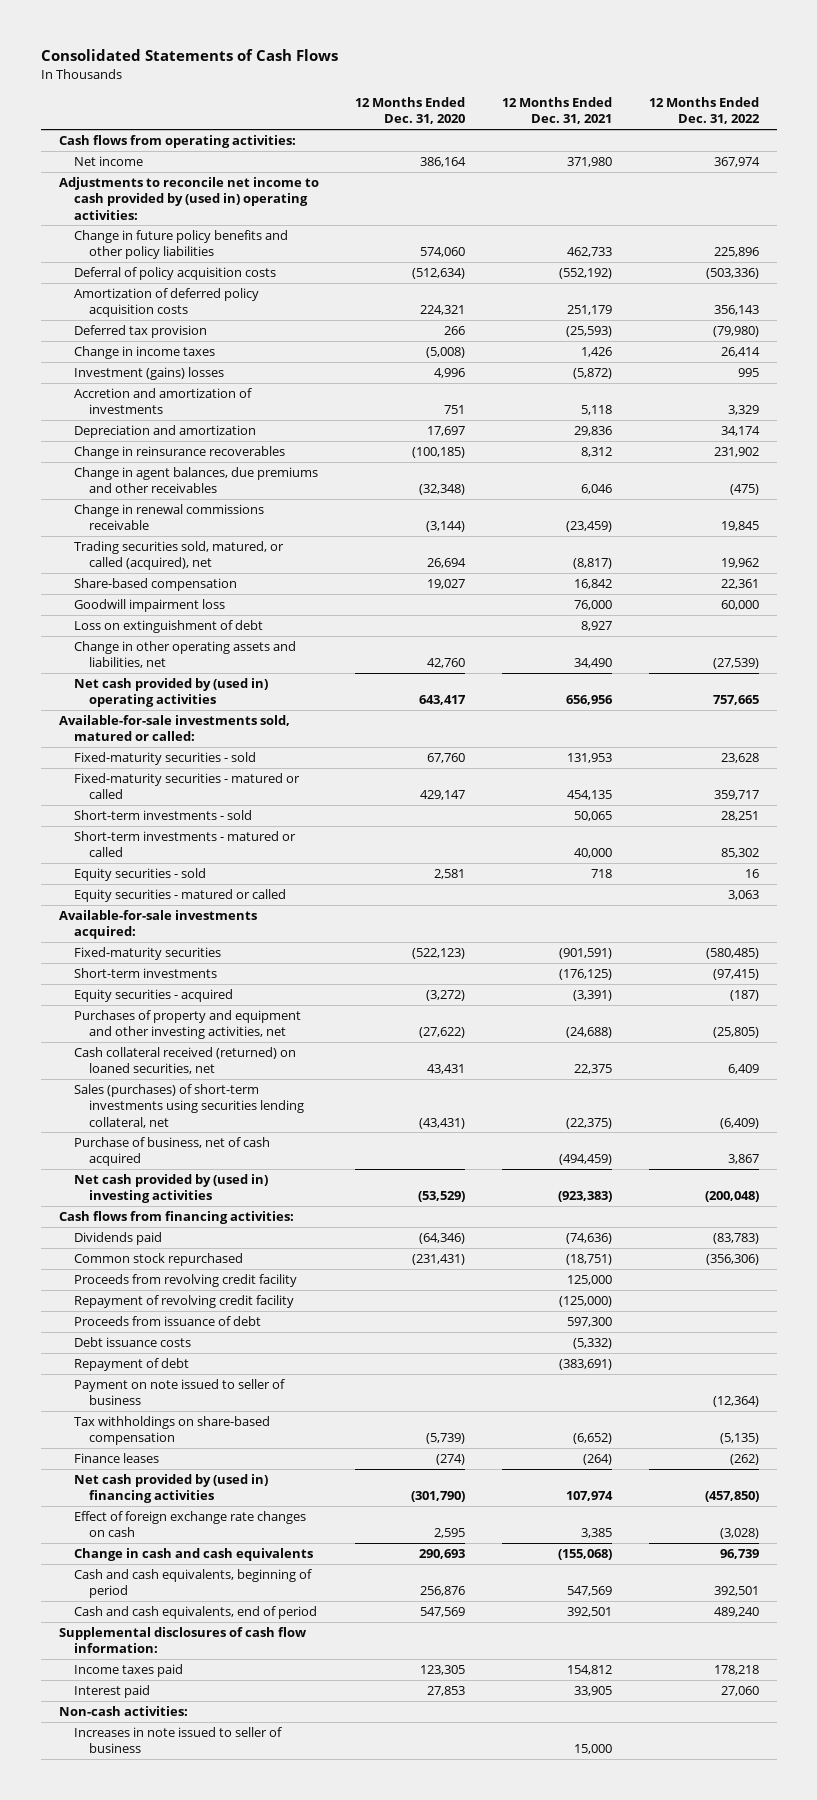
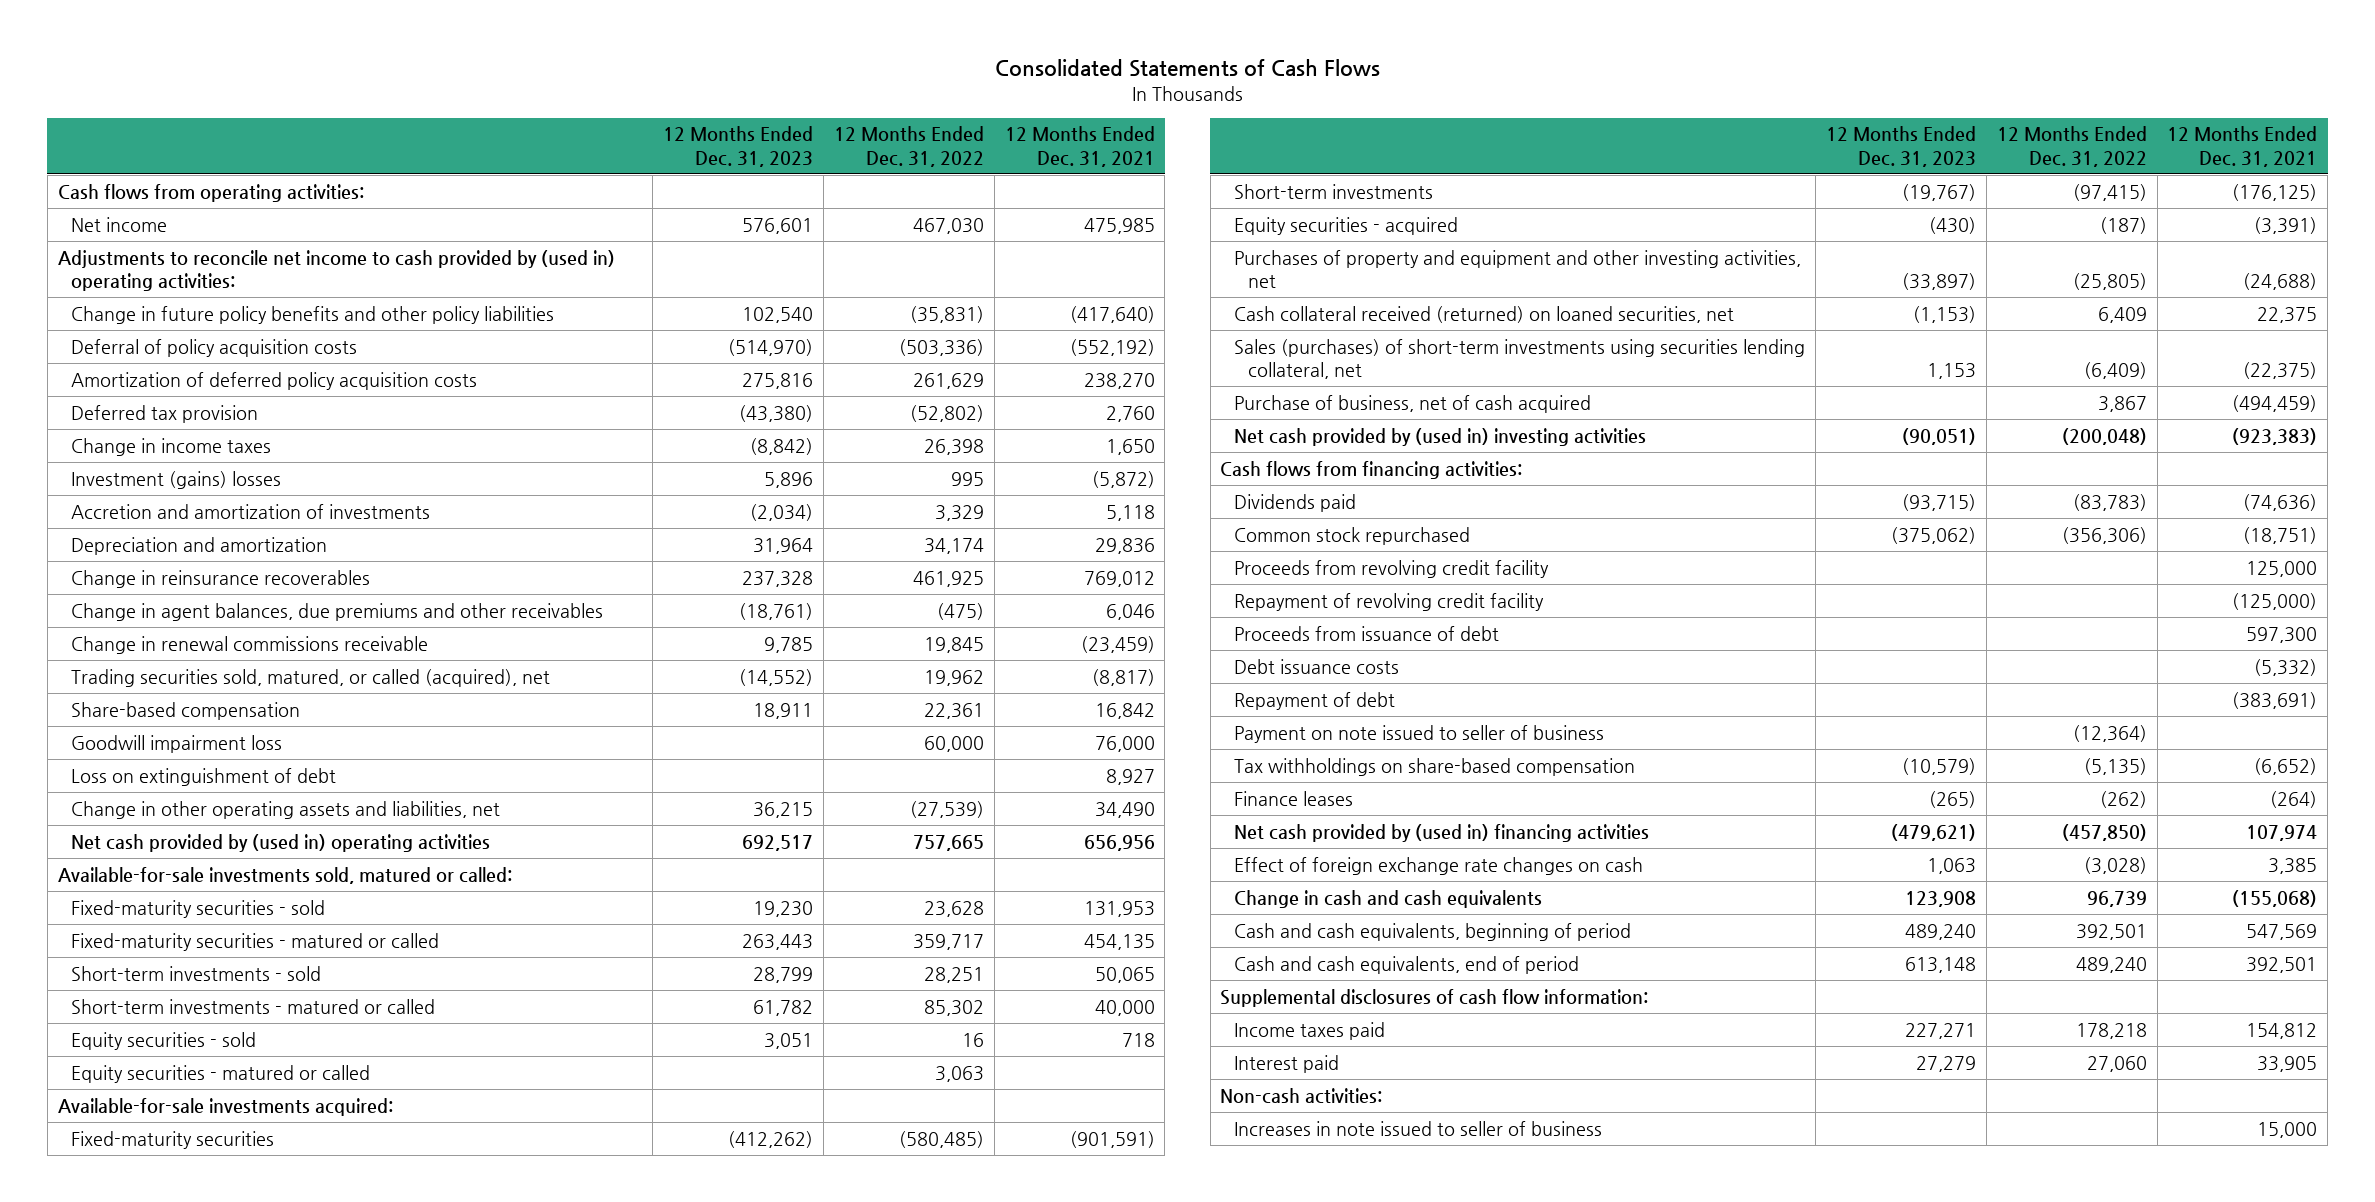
[355,96,466,125] 12 Months Ended Dec. 31, 2020 -> none
none -> [663,126,814,167] 12 Months Ended Dec. 31, 2023
[567,157,613,168] 371,980 -> [1083,217,1155,234] 475,985
[713,157,760,168] 367,974 -> [912,217,984,234] 467,030
[567,247,613,258] 462,733 -> [1069,305,1155,323] (417,640)
[713,247,759,258] 225,896 -> [909,305,984,323] (35,831)
[567,305,613,316] 251,179 -> [1083,372,1155,389] 238,270
[713,305,759,316] 356,143 -> [912,372,984,389] 261,629
[566,326,613,338] (25,593) -> [1105,405,1155,422] 2,760
[712,326,759,338] (79,980) -> [909,404,984,422] (52,802)
[581,347,613,358] 1,426 -> [1105,438,1155,455] 1,650
[720,347,760,358] 26,414 -> [923,438,984,455] 26,398
[581,447,613,458] 8,312 -> [1083,570,1155,587] 769,012
[713,447,759,458] 231,902 -> [912,570,984,587] 461,925

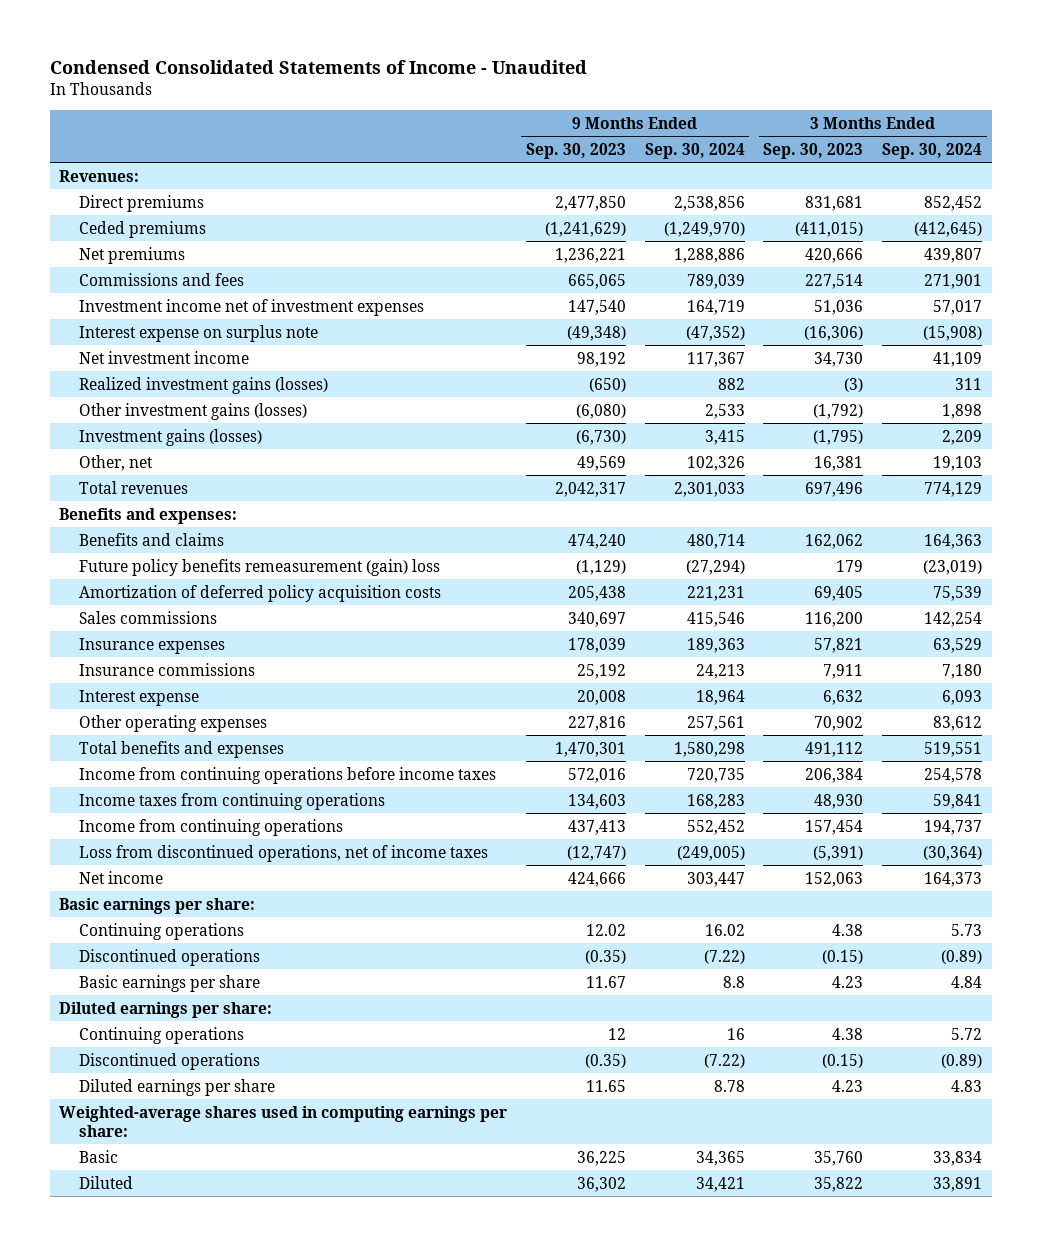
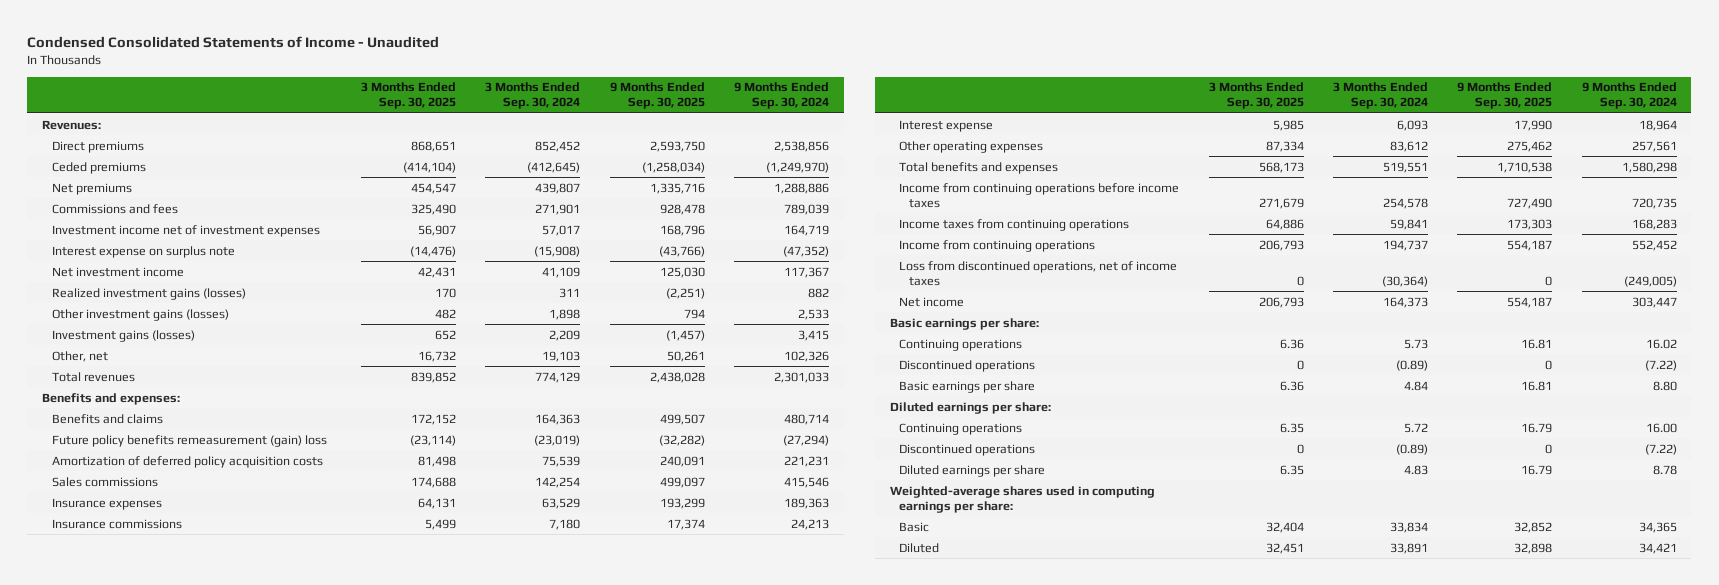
[525,142,626,159] Sep. 30, 2023 -> none
[763,142,864,159] Sep. 30, 2023 -> none
none -> [360,82,456,110] 3 Months Ended Sep. 30, 2025
none -> [609,82,705,110] 9 Months Ended Sep. 30, 2025
[722,975,745,988] 8.8 -> [1652,380,1677,391] 8.80
[726,1027,745,1040] 16 -> [1645,422,1677,433] 16.00

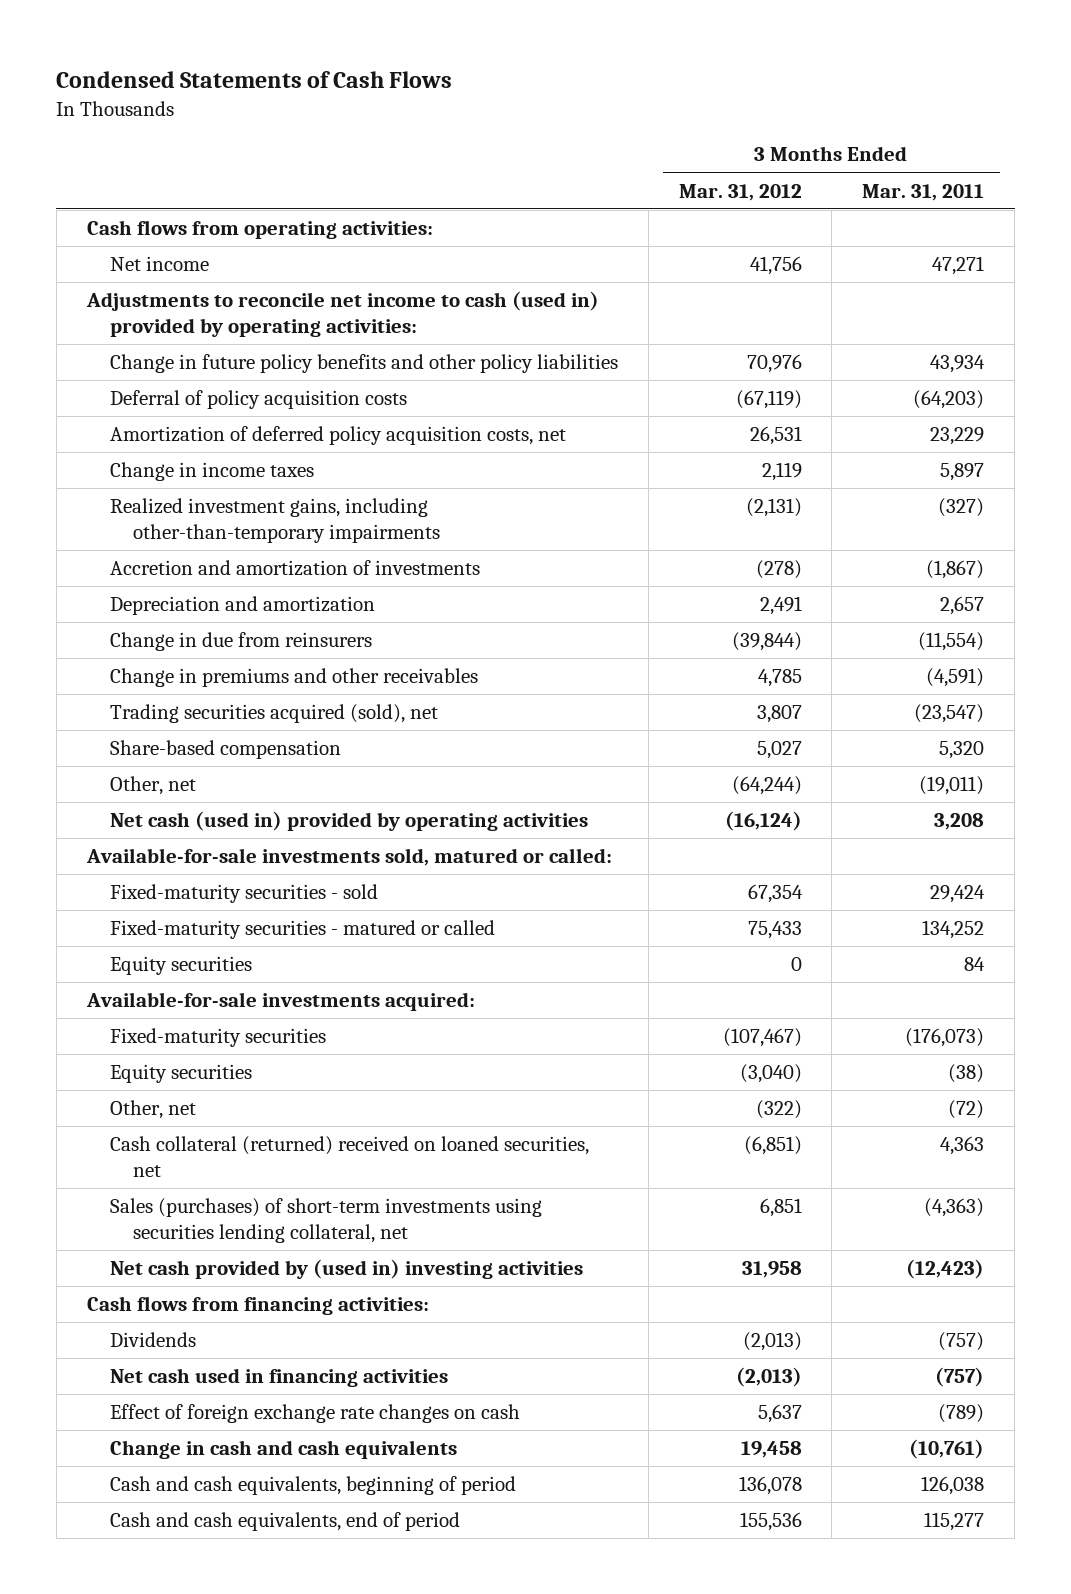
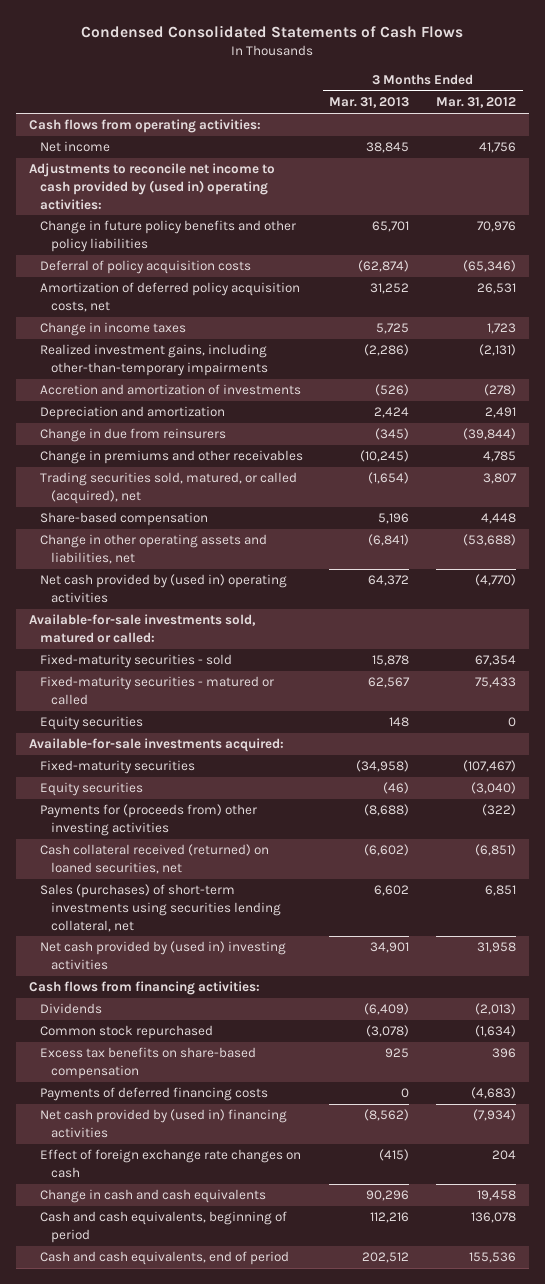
[56,71,453,89] Condensed Statements of Cash Flows -> [81,24,464,38] Condensed Consolidated Statements of Cash Flows
[862,183,985,201] Mar. 31, 2011 -> none
none -> [329,97,410,109] Mar. 31, 2013
[85,291,599,337] Adjustments to reconcile net income to cash (used in) provided by operating activities: -> [28,163,275,210] Adjustments to reconcile net income to cash provided by (used in) operating activities:
[735,390,802,410] (67,119) -> [462,260,516,273] (65,346)
[761,462,802,482] 2,119 -> [486,323,516,335] 1,723
[109,704,438,724] Trading securities acquired (sold), net -> [39,472,297,504] Trading securities sold, matured, or called (acquired), net
[756,741,802,760] 5,027 -> [480,513,516,525] 4,448
[109,776,196,796] Other, net -> [39,534,267,564] Change in other operating assets and liabilities, net
[731,776,802,796] (64,244) -> [462,534,516,547] (53,688)
[109,811,588,832] Net cash (used in) provided by operating activities -> [39,574,287,603] Net cash provided by (used in) operating activities
[724,811,802,832] (16,124) -> [474,574,516,587] (4,770)
[109,1100,196,1120] Other, net -> [39,804,257,836] Payments for (proceeds from) other investing activities
[109,1136,589,1177] Cash collateral (returned) received on loaned securities, net -> [39,844,269,874] Cash collateral received (returned) on loaned securities, net
none -> [39,1025,213,1040] Common stock repurchased
none -> [39,1047,256,1079] Excess tax benefits on share-based compensation
none -> [39,1087,268,1102] Payments of deferred financing costs
[109,1368,448,1388] Net cash used in financing activities -> [39,1109,287,1138] Net cash provided by (used in) financing activities
[735,1367,802,1388] (2,013) -> [472,1109,516,1122] (7,934)
[757,1404,802,1424] 5,637 -> [491,1150,516,1161] 204

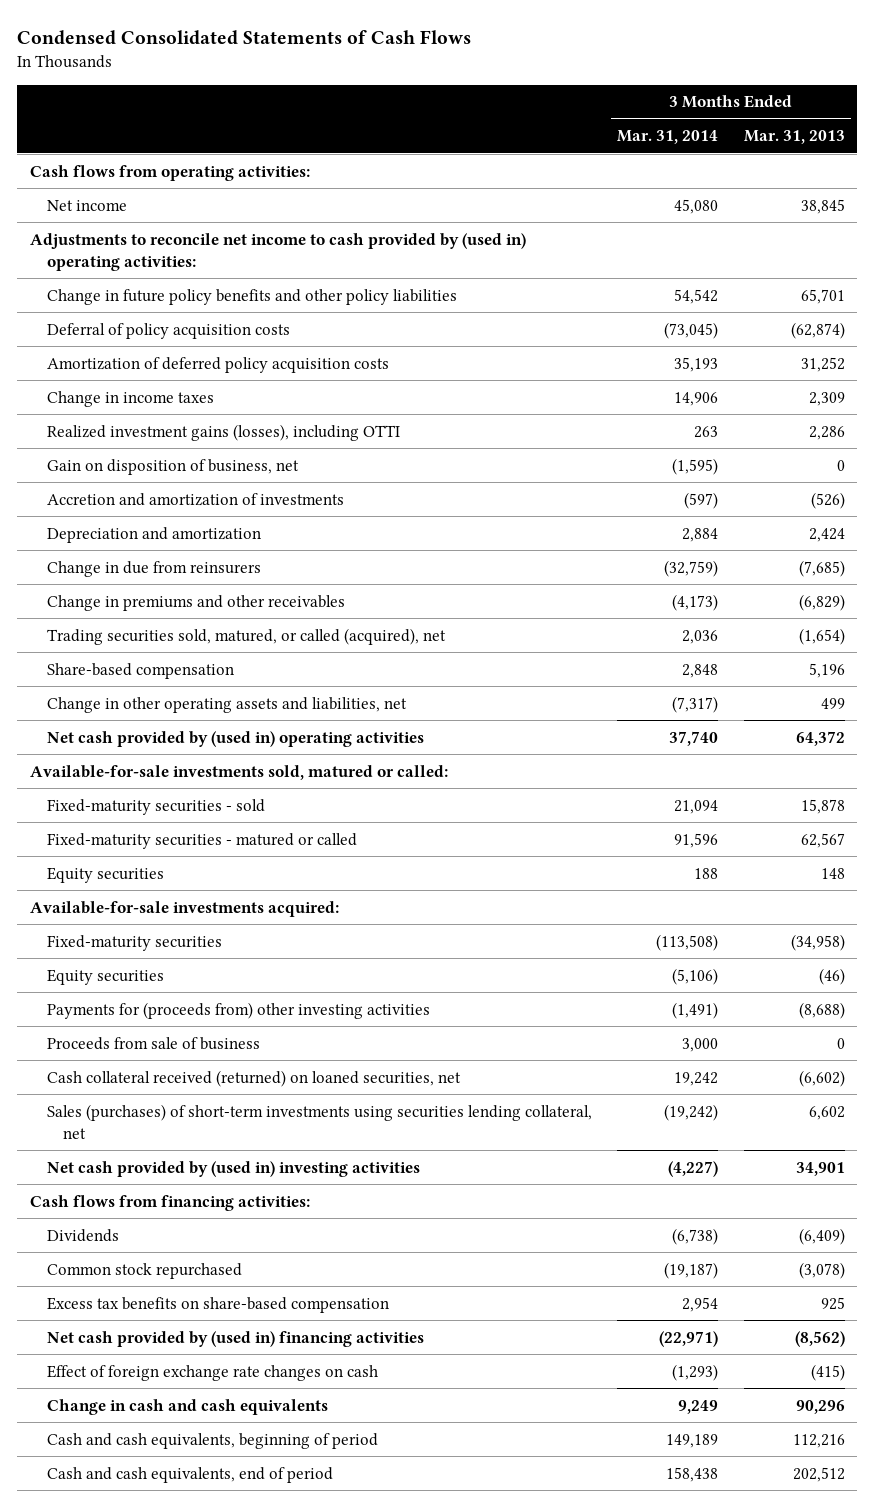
[435,97,516,109] Mar. 31, 2012 -> none
none -> [617,130,719,145] Mar. 31, 2014
[39,282,300,312] Amortization of deferred policy acquisition costs, net -> [46,356,389,373] Amortization of deferred policy acquisition costs
[376,323,410,335] 5,725 -> [808,391,845,406] 2,309
[39,344,268,376] Realized investment gains, including other-than-temporary impairments -> [46,423,400,441] Realized investment gains (losses), including OTTI
[364,344,410,357] (2,286) -> [808,425,845,440] 2,286
none -> [46,458,299,475] Gain on disposition of business, net
[375,428,410,441] (345) -> [798,559,845,577] (7,685)
[360,450,410,463] (10,245) -> [798,593,845,611] (6,829)
[368,534,410,547] (6,841) -> [820,697,845,709] 499
none -> [46,1036,260,1050] Proceeds from sale of business
[39,1087,268,1102] Payments of deferred financing costs -> none

